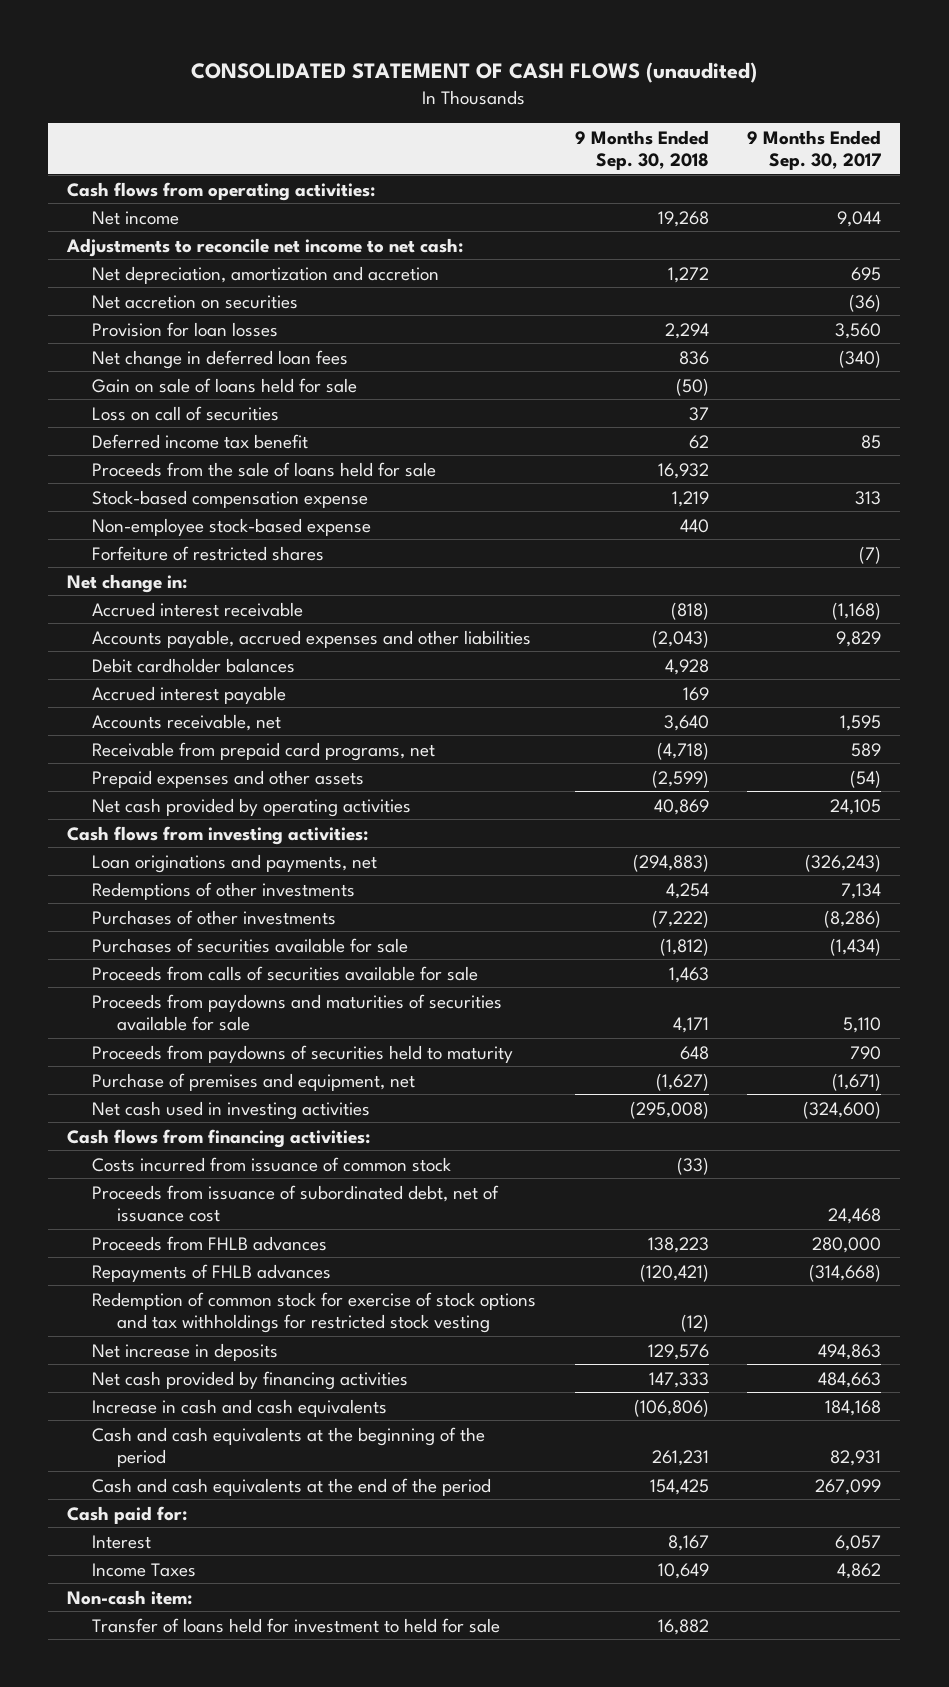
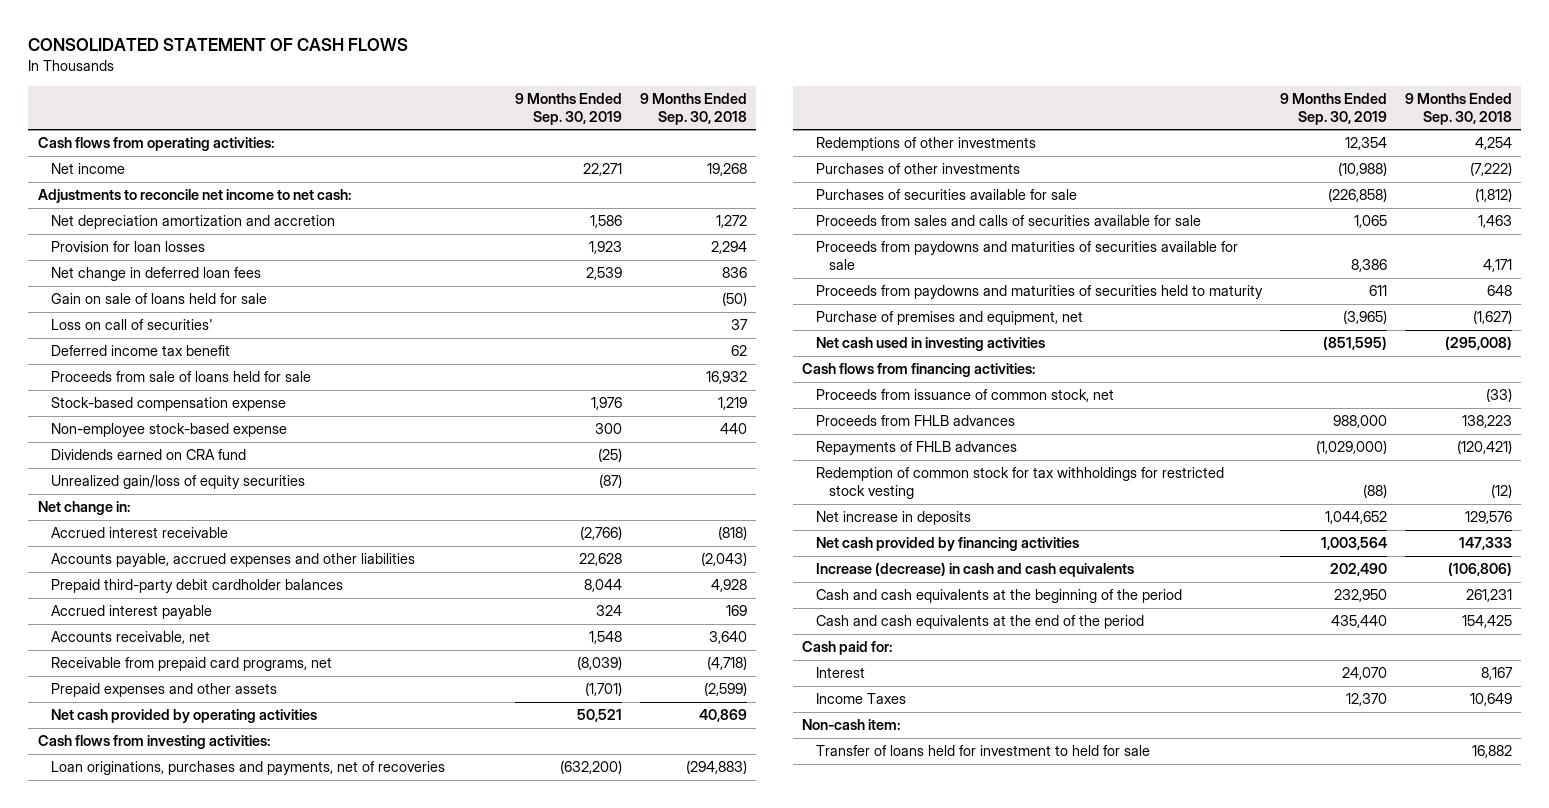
[191,61,758,83] CONSOLIDATED STATEMENT OF CASH FLOWS (unaudited) -> [28,38,409,52] CONSOLIDATED STATEMENT OF CASH FLOWS
[747,129,882,171] 9 Months Ended Sep. 30, 2017 -> none
none -> [515,92,623,125] 9 Months Ended Sep. 30, 2019
[92,294,299,309] Net accretion on securities -> none
[92,265,440,284] Net depreciation, amortization and accretion -> [51,215,336,230] Net depreciation amortization and accretion
[92,405,280,421] Loss on call of securities -> [51,319,214,331] Loss on call of securities'
[92,461,437,477] Proceeds from the sale of loans held for sale -> [51,371,312,383] Proceeds from sale of loans held for sale
[92,545,325,561] Forfeiture of restricted shares -> none
none -> [51,449,247,461] Dividends earned on CRA fund
none -> [51,475,306,490] Unrealized gain/loss of equity securities
[92,657,296,673] Debit cardholder balances -> [51,579,344,594] Prepaid third-party debit cardholder balances
[92,853,378,873] Loan originations and payments, net -> [51,761,446,776] Loan originations, purchases and payments, net of recoveries
[92,965,479,981] Proceeds from calls of securities available for sale -> [815,215,1201,227] Proceeds from sales and calls of securities available for sale
[92,1044,514,1063] Proceeds from paydowns of securities held to maturity -> [815,285,1263,300] Proceeds from paydowns and maturities of securities held to maturity
[92,1184,500,1223] Proceeds from issuance of subordinated debt, net of issuance cost -> none
[92,1156,452,1172] Costs incurred from issuance of common stock -> [815,389,1114,403] Proceeds from issuance of common stock, net
[92,1291,537,1334] Redemption of common stock for exercise of stock options and tax withholdings for restricted stock vesting -> [815,467,1224,500] Redemption of common stock for tax withholdings for restricted stock vesting
[92,1398,388,1417] Increase in cash and cash equivalents -> [815,562,1134,578] Increase (decrease) in cash and cash equivalents

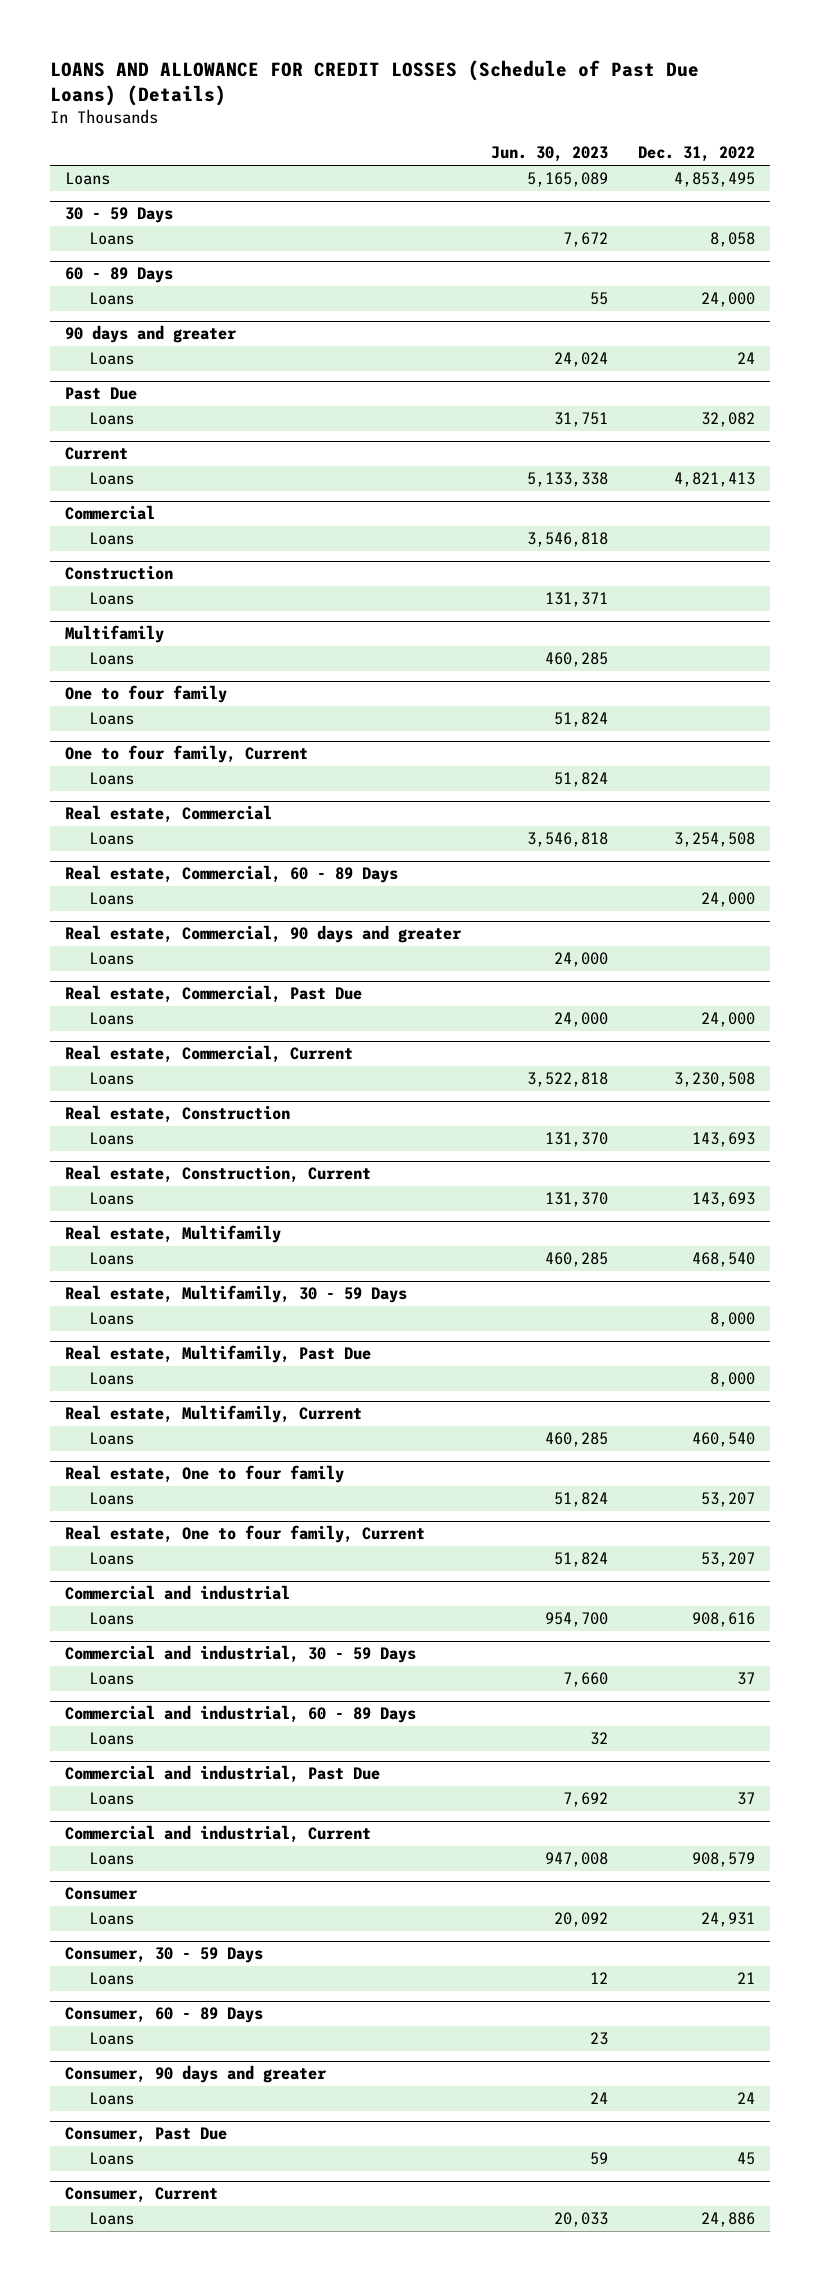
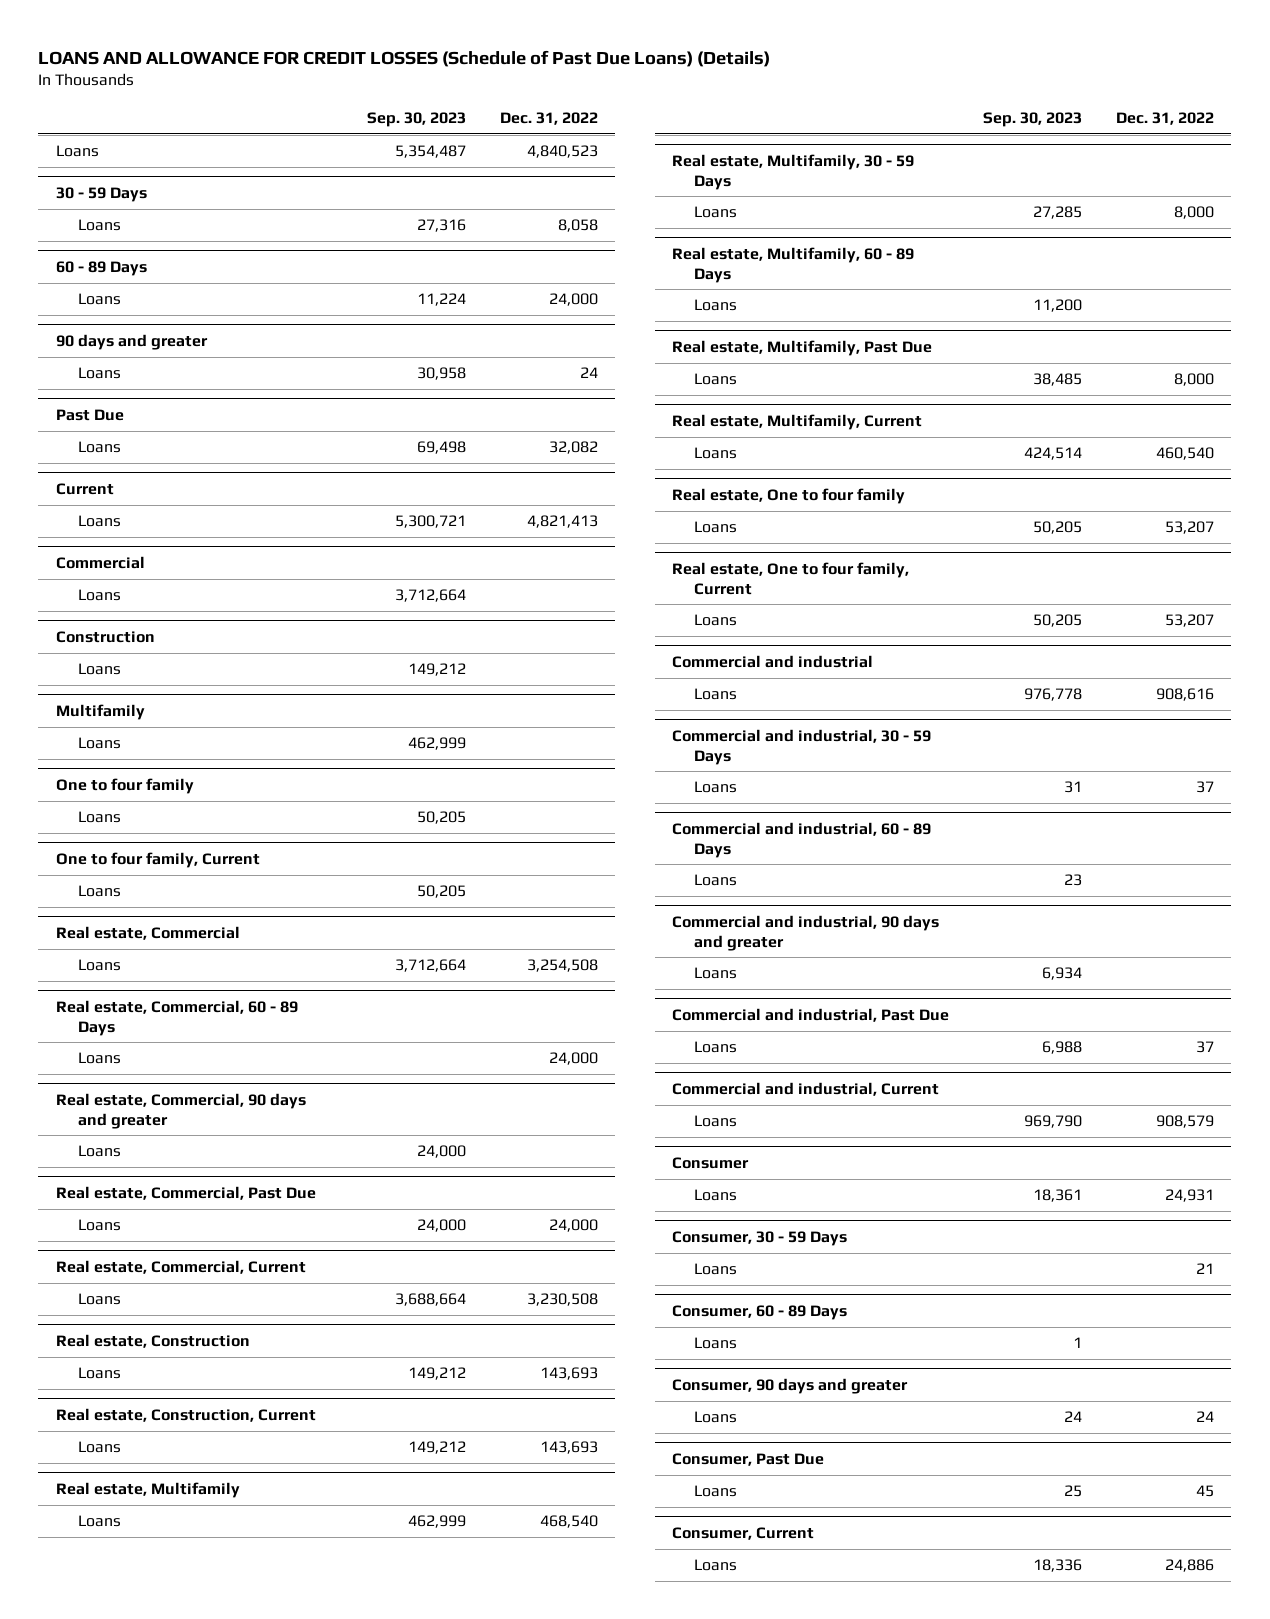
[491,146,609,163] Jun. 30, 2023 -> none
none -> [366,111,466,127] Sep. 30, 2023
[674,172,756,188] 4,853,495 -> [526,145,598,159] 4,840,523
none -> [672,247,915,283] Real estate, Multifamily, 60 - 89 Days
none -> [694,299,738,312] Loans
none -> [672,915,940,951] Commercial and industrial, 90 days and greater
none -> [694,967,738,980] Loans

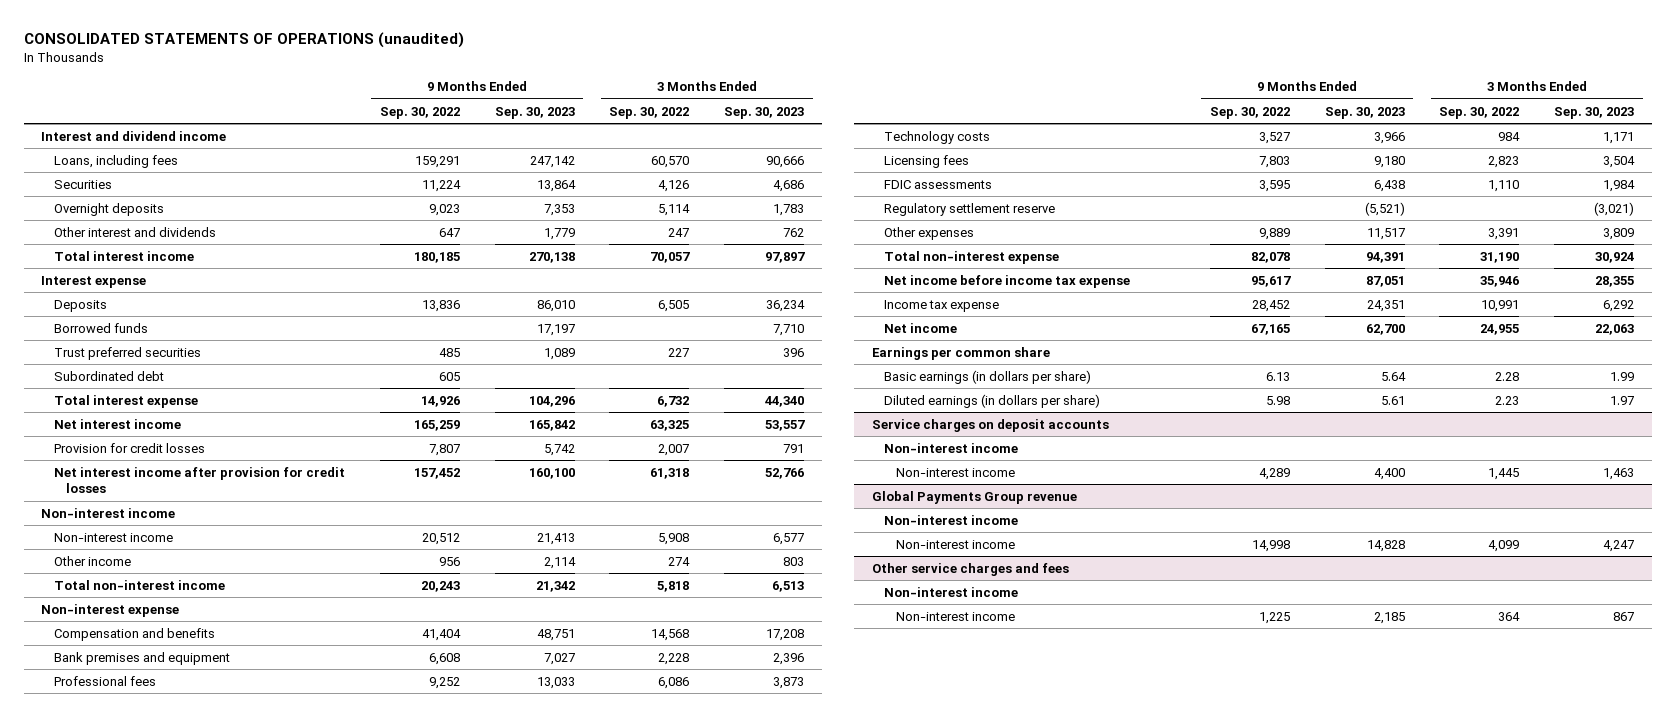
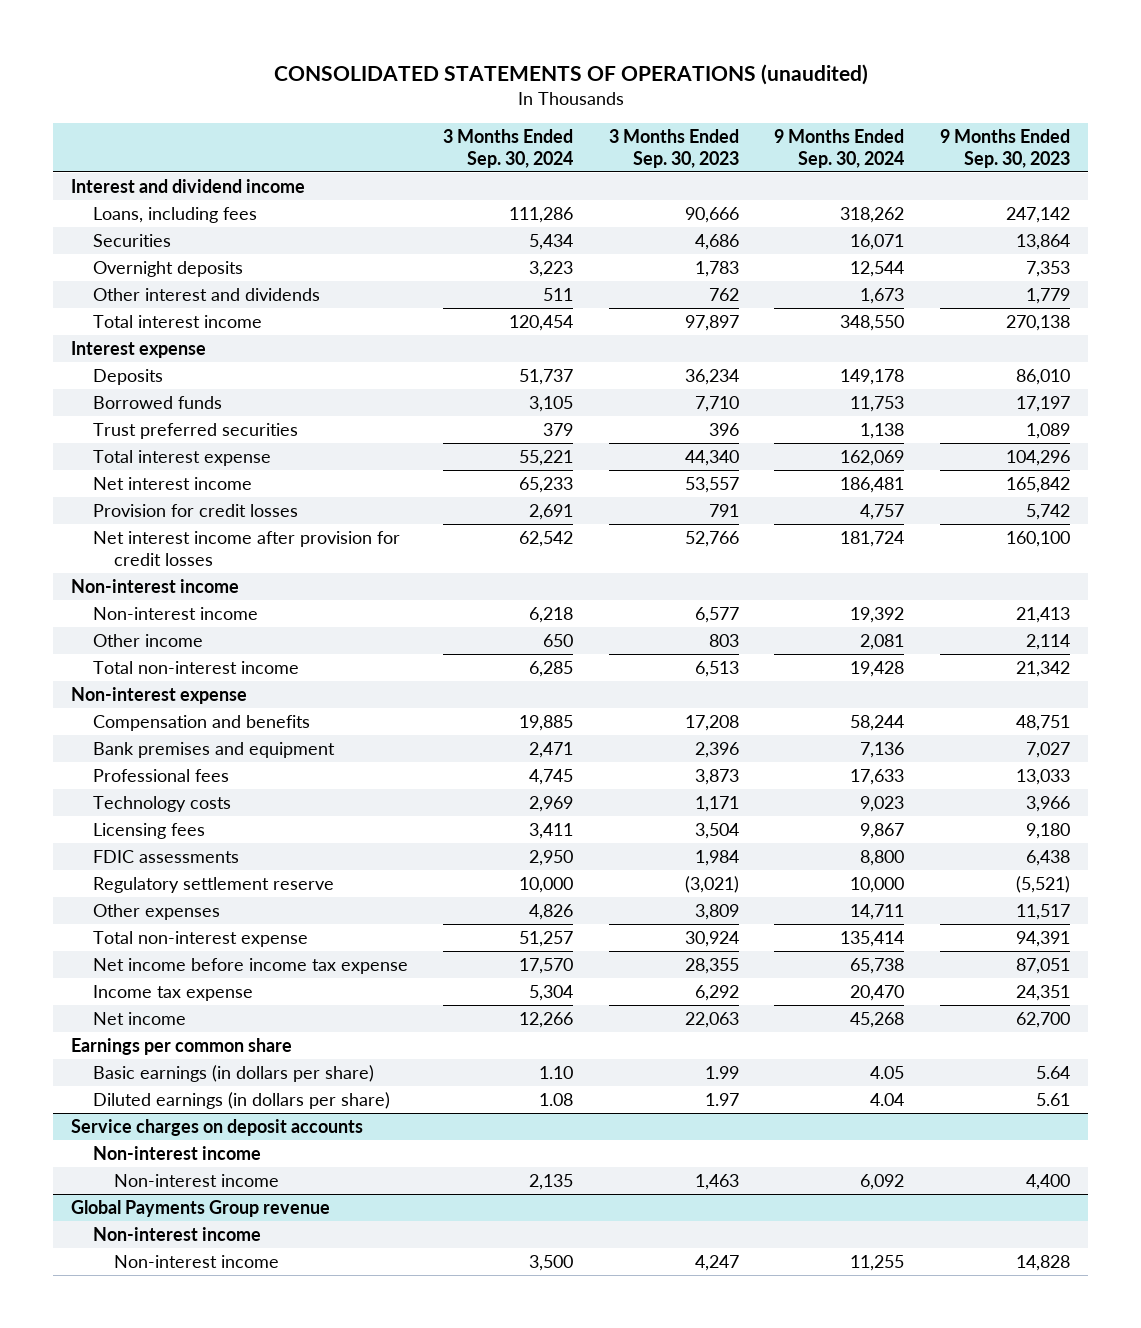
[379,106,460,119] Sep. 30, 2022 -> none
[609,106,690,119] Sep. 30, 2022 -> none
none -> [443,128,574,168] 3 Months Ended Sep. 30, 2024
none -> [774,128,905,168] 9 Months Ended Sep. 30, 2024
[53,370,164,381] Subordinated debt -> none
[871,562,1069,576] Other service charges and fees -> none
[883,586,1018,597] Non-interest income -> none
[896,611,1016,621] Non-interest income -> none

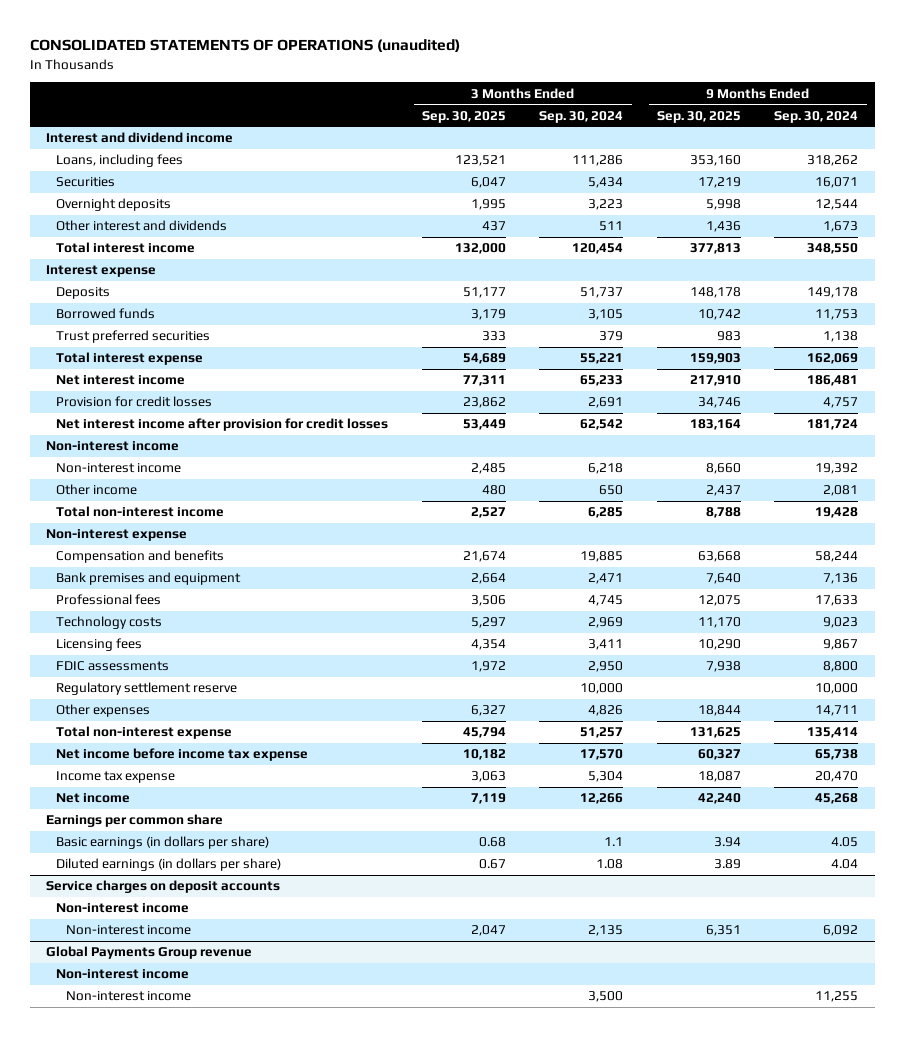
[608,128,739,168] 3 Months Ended Sep. 30, 2023 -> none
[940,128,1071,168] 9 Months Ended Sep. 30, 2023 -> none
none -> [421,110,506,123] Sep. 30, 2025
none -> [656,110,741,123] Sep. 30, 2025
[539,1065,574,1079] 1.10 -> [604,837,624,847] 1.1

